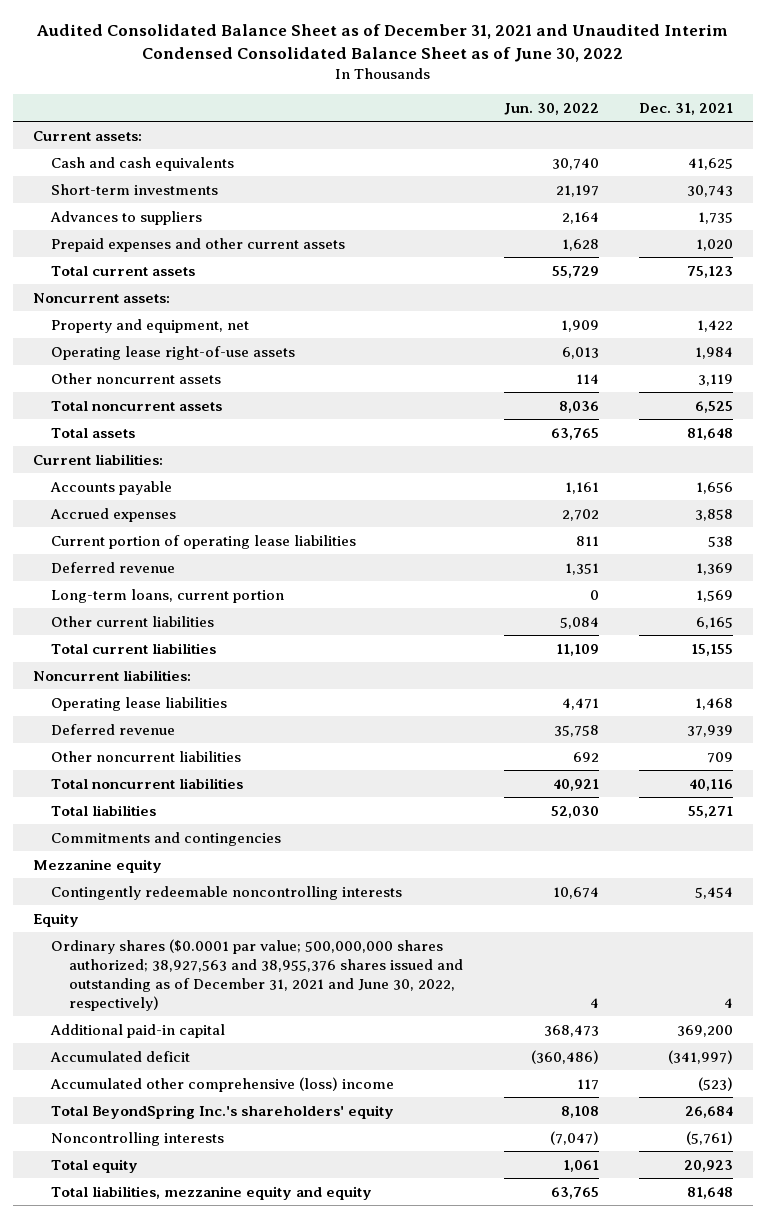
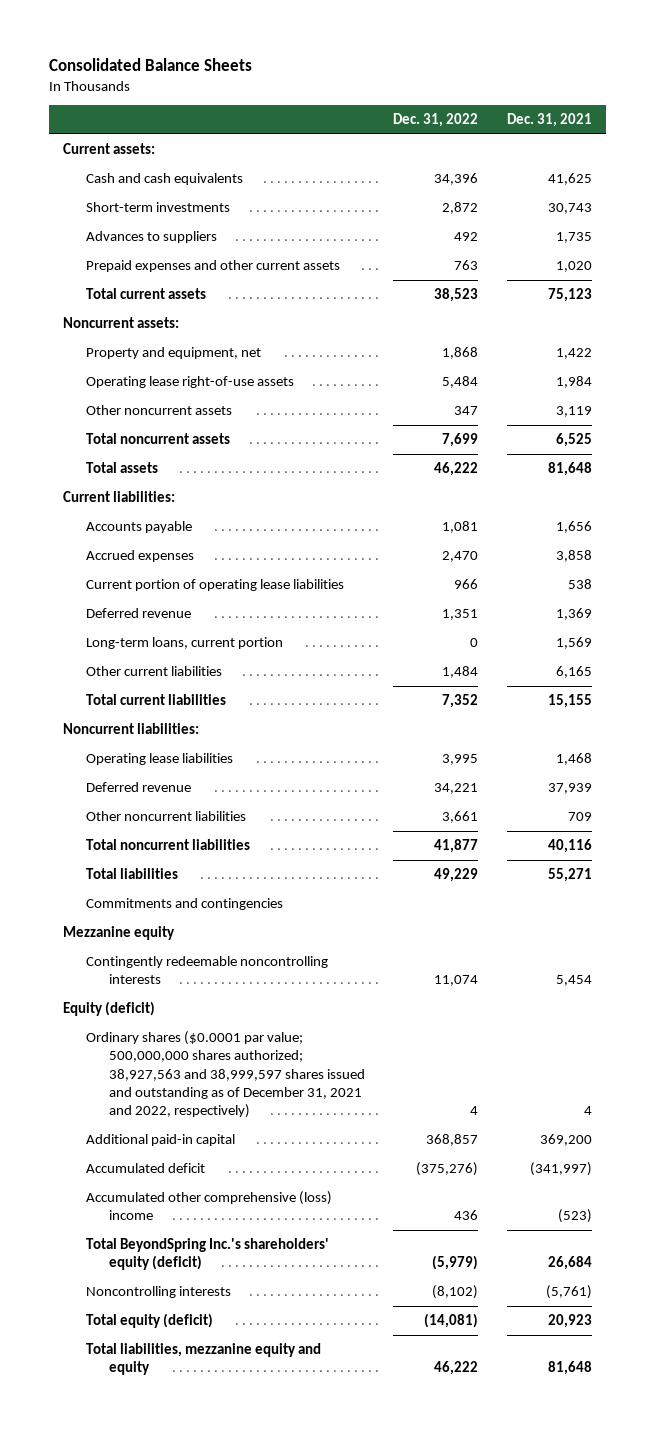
[36,24,729,63] Audited Consolidated Balance Sheet as of December 31, 2021 and Unaudited Interim Condensed Consolidated Balance Sheet as of June 30, 2022 -> [48,58,252,72] Consolidated Balance Sheets
[503,102,599,115] Jun. 30, 2022 -> none
none -> [393,113,479,128] Dec. 31, 2022
[33,912,80,927] Equity -> [63,1001,156,1017] Equity (deficit)
[51,938,464,1012] Ordinary shares ($0.0001 par value; 500,000,000 shares authorized; 38,927,563 and 38,955,376 shares issued and outstanding as of December 31, 2021 and June 30, 2022, respectively) -> [85,1031,365,1119] Ordinary shares ($0.0001 par value; 500,000,000 shares authorized; 38,927,563 and 38,999,597 shares issued and outstanding as of December 31, 2021 and 2022, respectively)
[51,1104,395,1119] Total BeyondSpring Inc.'s shareholders' equity -> [85,1238,329,1271] Total BeyondSpring Inc.'s shareholders' equity (deficit)
[51,1158,139,1173] Total equity -> [85,1313,213,1329] Total equity (deficit)

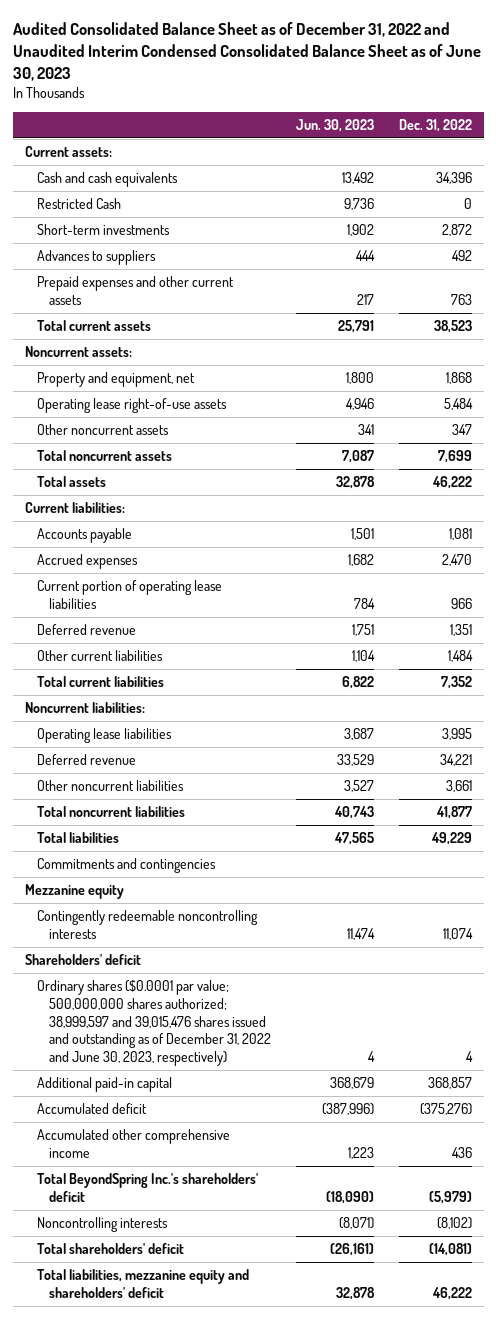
[48,58,252,72] Consolidated Balance Sheets -> [12,21,481,81] Audited Consolidated Balance Sheet as of December 31, 2022 and Unaudited Interim Condensed Consolidated Balance Sheet as of June 30, 2023
[506,113,592,128] Dec. 31, 2021 -> none
none -> [296,118,375,132] Jun. 30, 2023
none -> [37,198,122,210] Restricted Cash
[85,637,283,650] Long-term loans, current portion -> none
[63,1001,156,1017] Equity (deficit) -> [25,954,142,966] Shareholders' deficit
[85,1031,365,1119] Ordinary shares ($0.0001 par value; 500,000,000 shares authorized; 38,927,563 and 38,999,597 shares issued and outstanding as of December 31, 2021 and 2022, respectively) -> [37,980,272,1067] Ordinary shares ($0.0001 par value; 500,000,000 shares authorized; 38,999,597 and 39,015,476 shares issued and outstanding as of December 31, 2022 and June 30, 2023, respectively)
[85,1191,332,1221] Accumulated other comprehensive (loss) income -> [37,1129,231,1158] Accumulated other comprehensive income
[85,1238,329,1271] Total BeyondSpring Inc.'s shareholders' equity (deficit) -> [37,1173,259,1202] Total BeyondSpring Inc.'s shareholders' deficit
[85,1313,213,1329] Total equity (deficit) -> [37,1243,185,1255] Total shareholders' deficit
[85,1343,321,1376] Total liabilities, mezzanine equity and equity -> [37,1269,250,1298] Total liabilities, mezzanine equity and shareholders' deficit

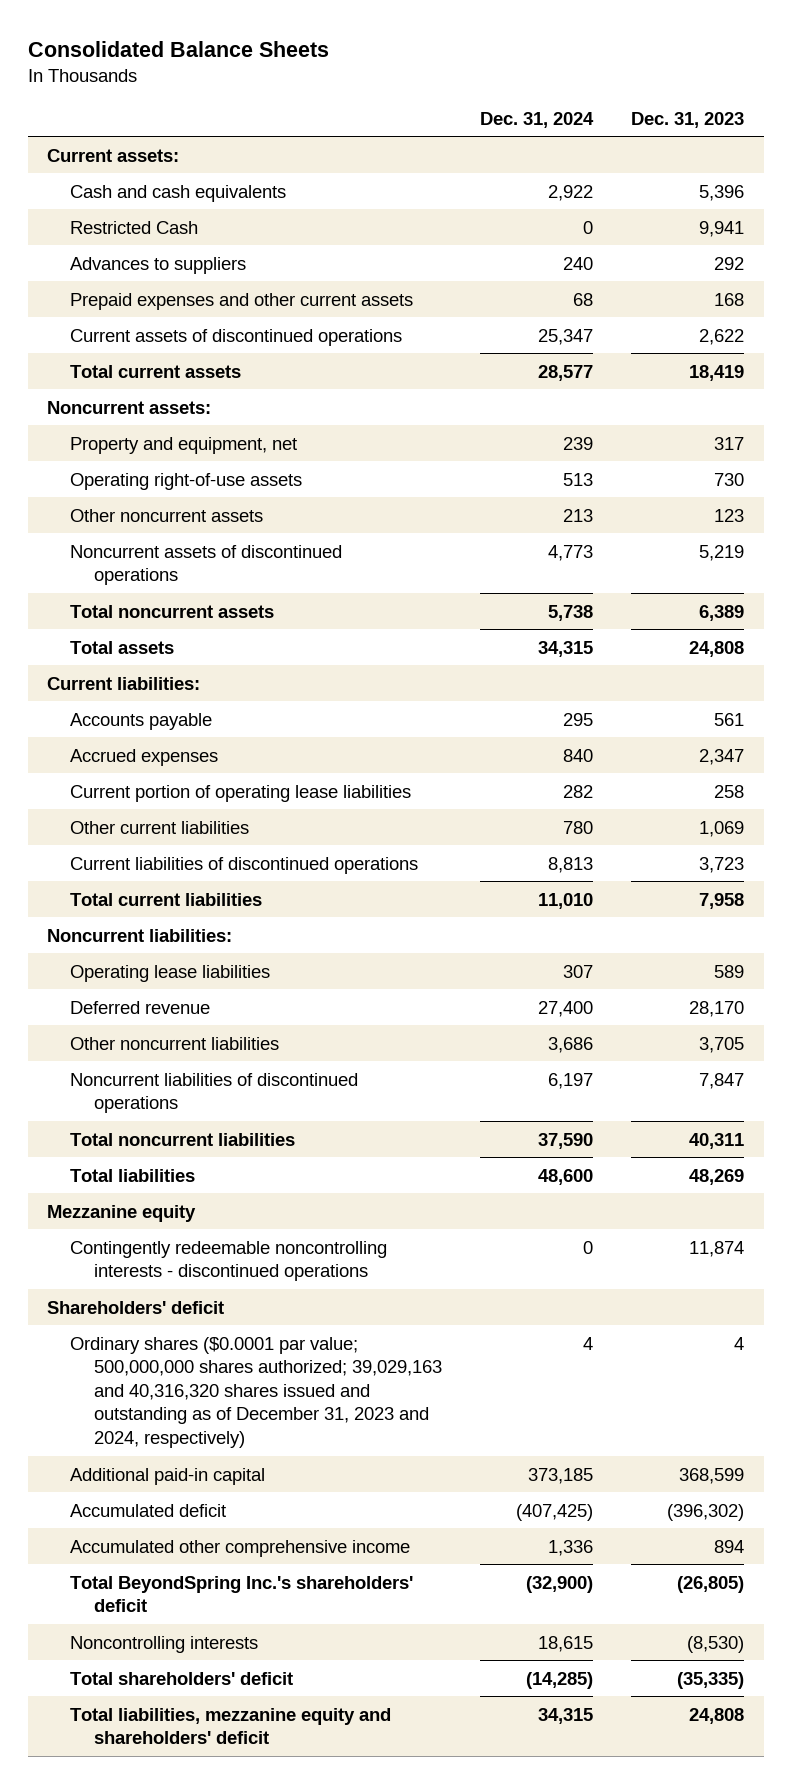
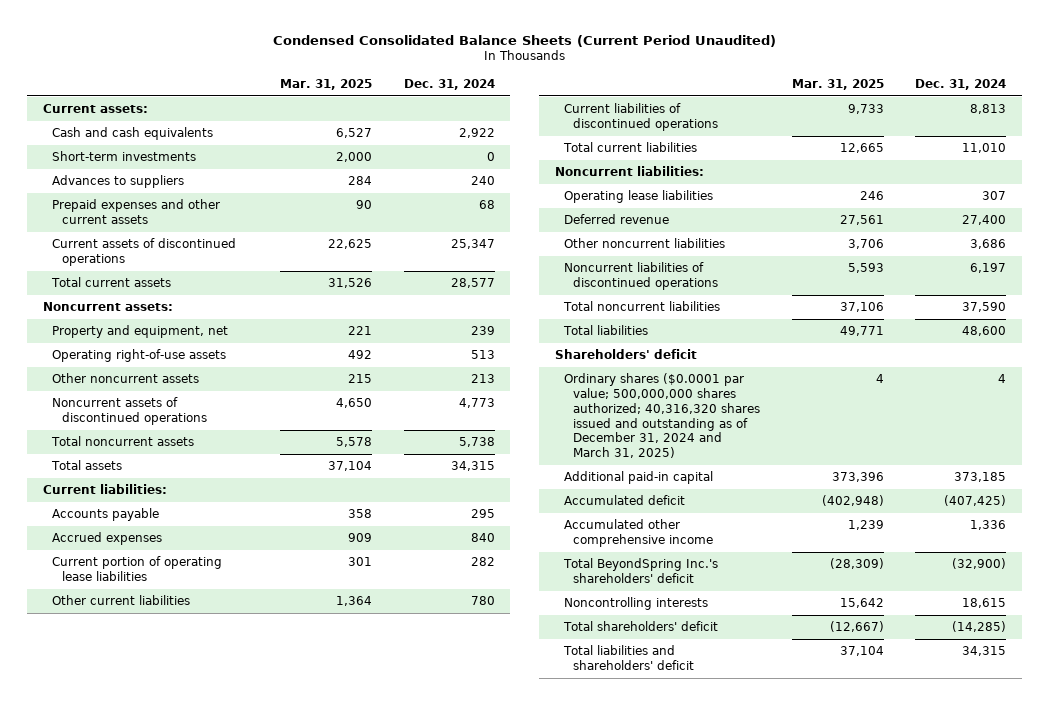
[27,40,329,57] Consolidated Balance Sheets -> [272,34,776,47] Condensed Consolidated Balance Sheets (Current Period Unaudited)
[631,111,745,128] Dec. 31, 2023 -> none
none -> [280,78,373,90] Mar. 31, 2025
[70,220,199,234] Restricted Cash -> none
none -> [52,151,197,162] Short-term investments
[46,1204,196,1222] Mezzanine equity -> none
[70,1240,388,1282] Contingently redeemable noncontrolling interests - discontinued operations -> none
[70,1336,442,1448] Ordinary shares ($0.0001 par value; 500,000,000 shares authorized; 39,029,163 and 40,316,320 shares issued and outstanding as of December 31, 2023 and 2024, respectively) -> [564,373,761,459] Ordinary shares ($0.0001 par value; 500,000,000 shares authorized; 40,316,320 shares issued and outstanding as of December 31, 2024 and March 31, 2025)
[70,1707,392,1745] Total liabilities, mezzanine equity and shareholders' deficit -> [563,645,695,670] Total liabilities and shareholders' deficit

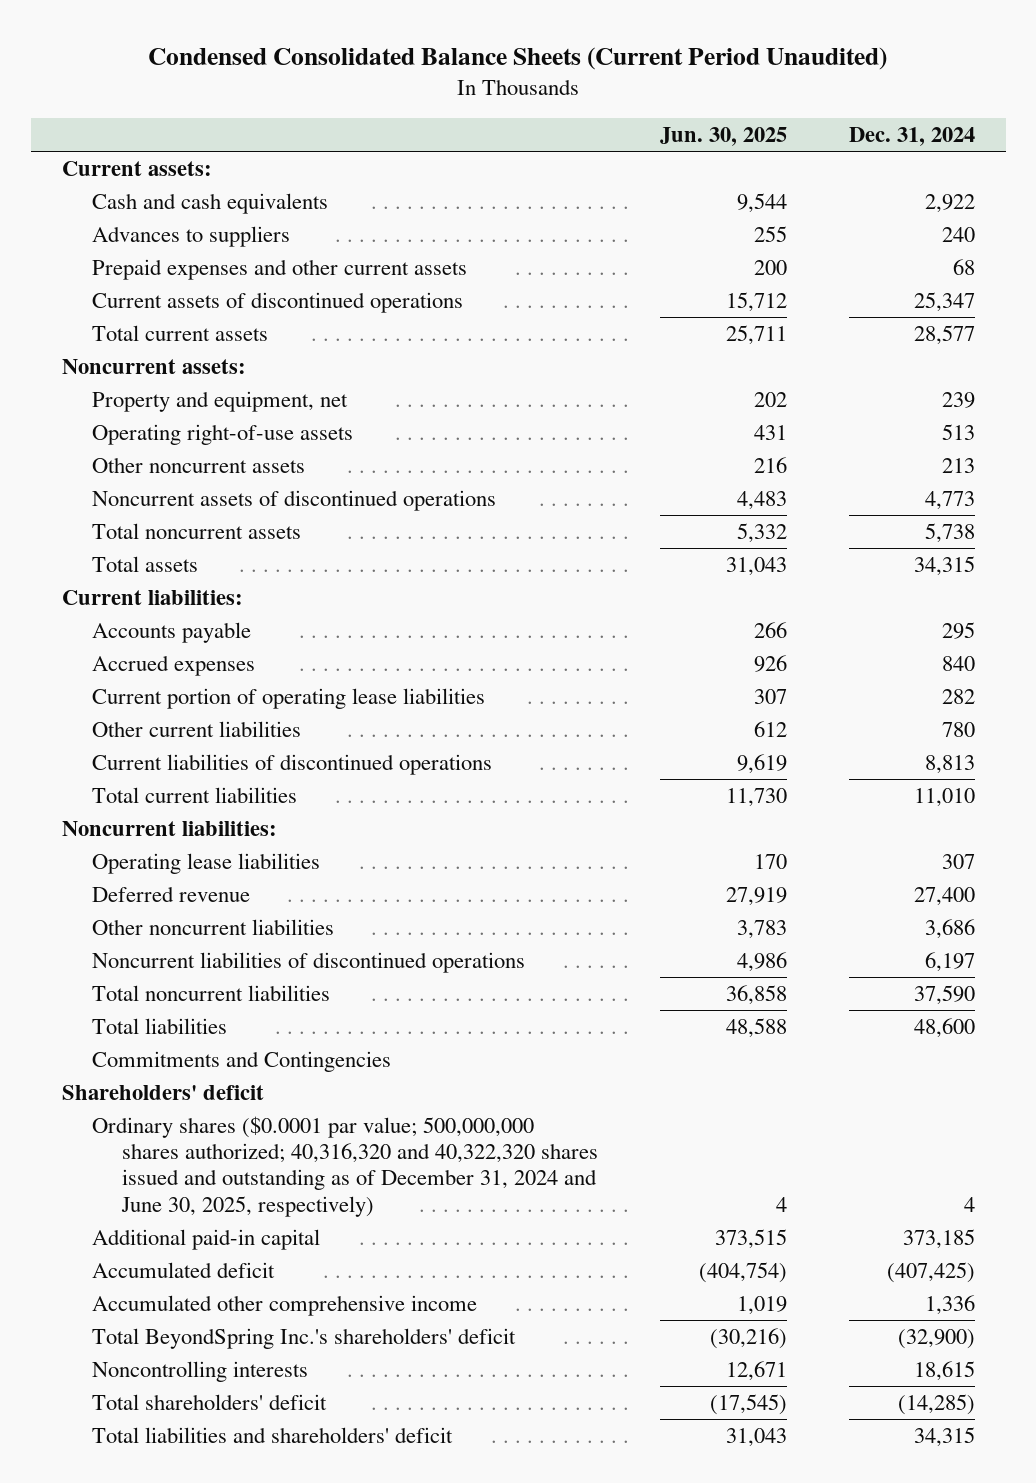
[280,78,373,90] Mar. 31, 2025 -> none
none -> [660,126,788,146] Jun. 30, 2025
[52,151,197,162] Short-term investments -> none
none -> [91,1051,391,1073] Commitments and Contingencies
[564,373,761,459] Ordinary shares ($0.0001 par value; 500,000,000 shares authorized; 40,316,320 shares issued and outstanding as of December 31, 2024 and March 31, 2025) -> [91,1116,599,1217] Ordinary shares ($0.0001 par value; 500,000,000 shares authorized; 40,316,320 and 40,322,320 shares issued and outstanding as of December 31, 2024 and June 30, 2025, respectively)

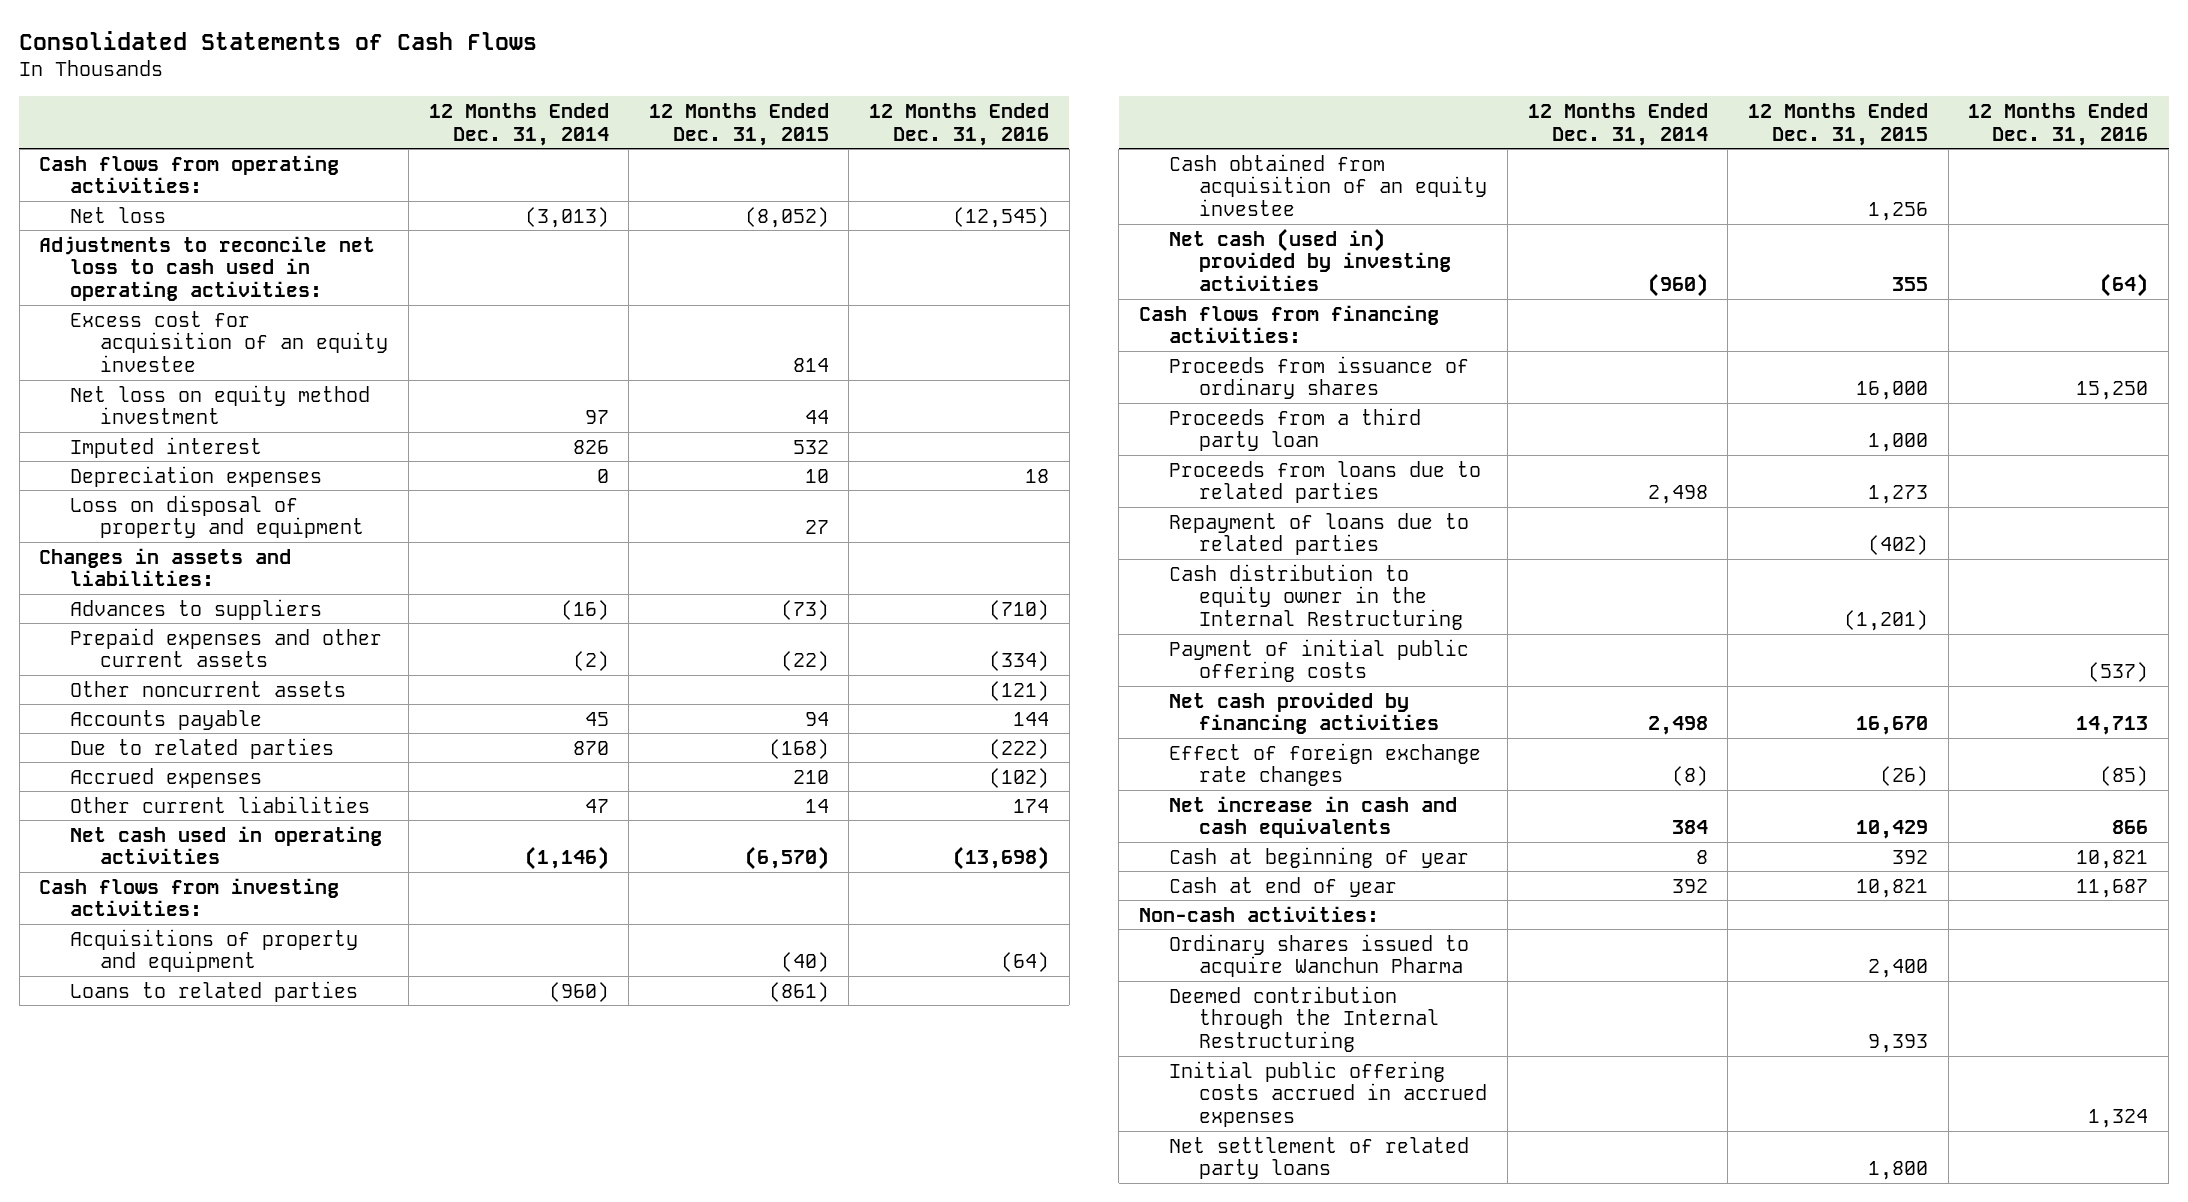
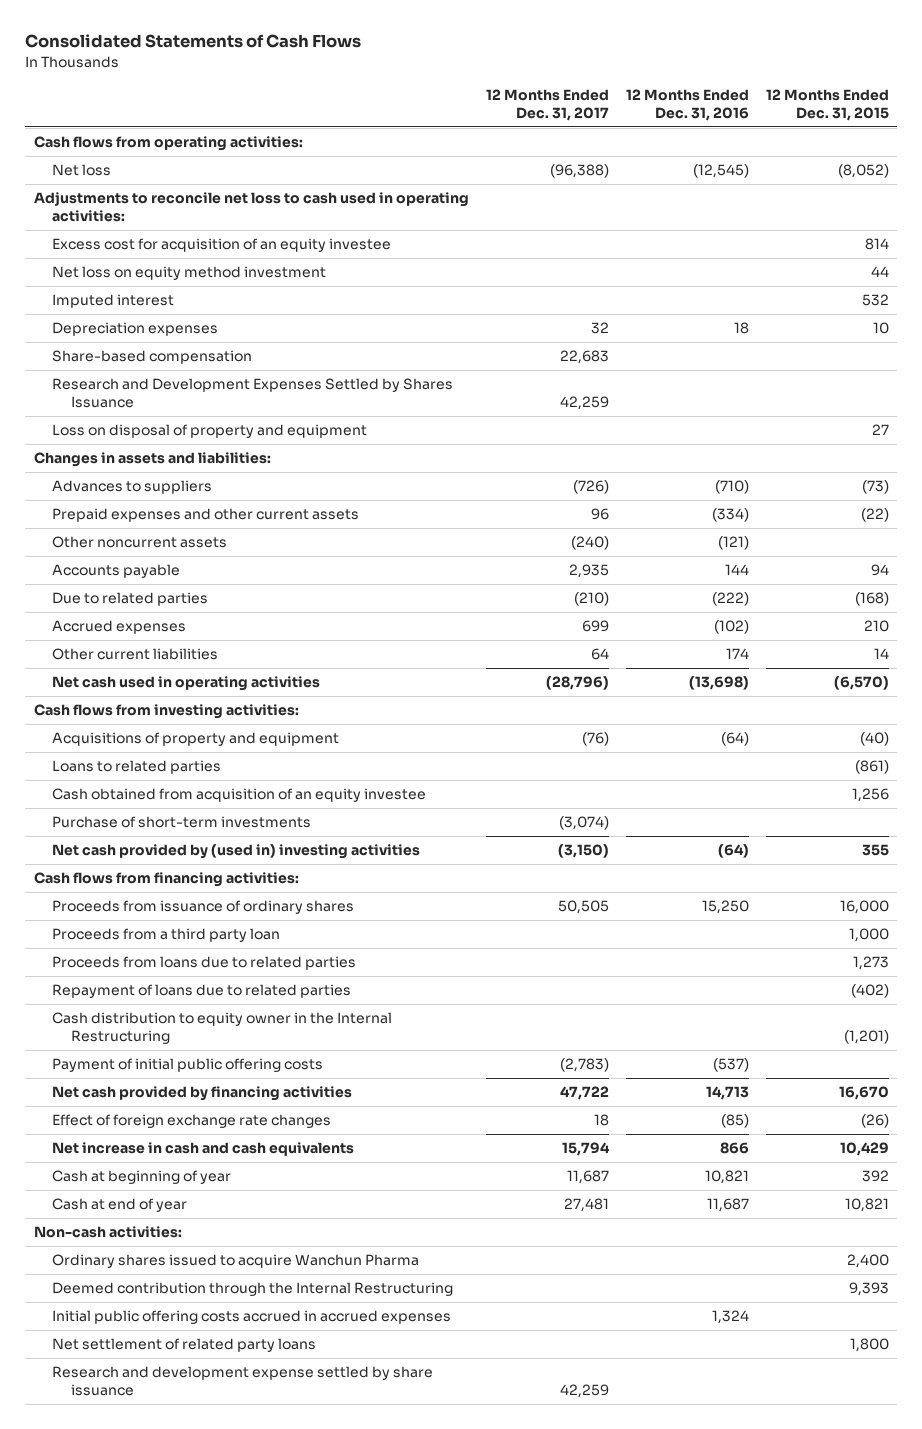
[428,102,609,146] 12 Months Ended Dec. 31, 2014 -> none
none -> [485,88,609,121] 12 Months Ended Dec. 31, 2017
none -> [52,350,253,365] Share-based compensation
none -> [52,378,454,409] Research and Development Expenses Settled by Shares Issuance
none -> [52,816,312,829] Purchase of short-term investments
[1169,227,1452,292] Net cash (used in) provided by investing activities -> [52,844,421,860] Net cash provided by (used in) investing activities
none -> [52,1366,434,1397] Research and development expense settled by share issuance

